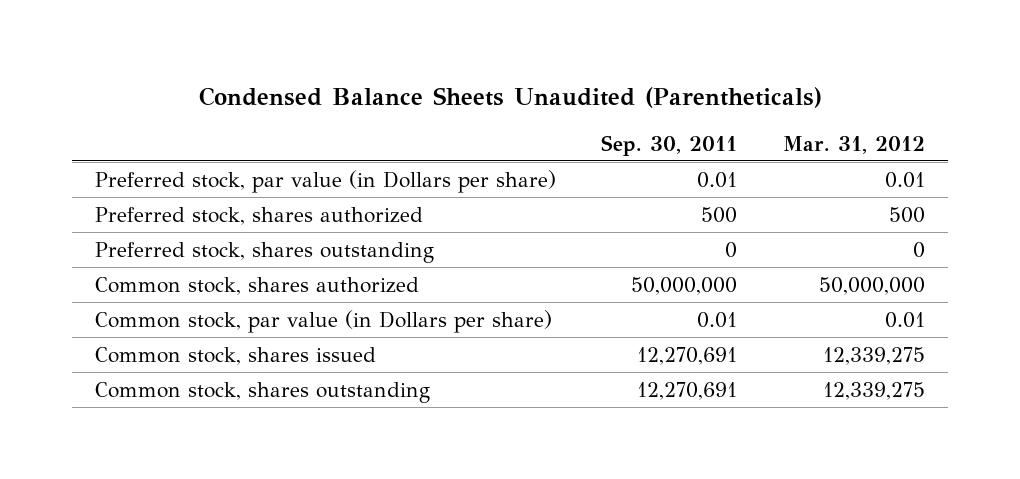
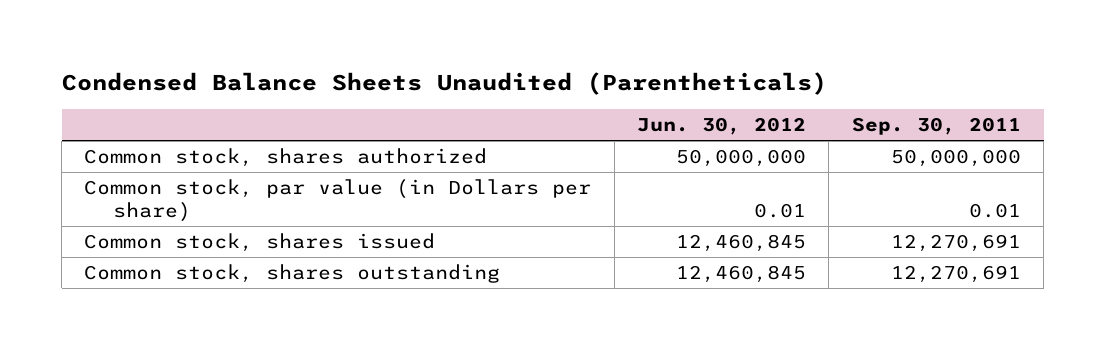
[783,135,926,154] Mar. 31, 2012 -> none
none -> [637,117,807,136] Jun. 30, 2012
[94,169,556,193] Preferred stock, par value (in Dollars per share) -> none
[94,206,423,225] Preferred stock, shares authorized -> none
[94,241,434,263] Preferred stock, shares outstanding -> none

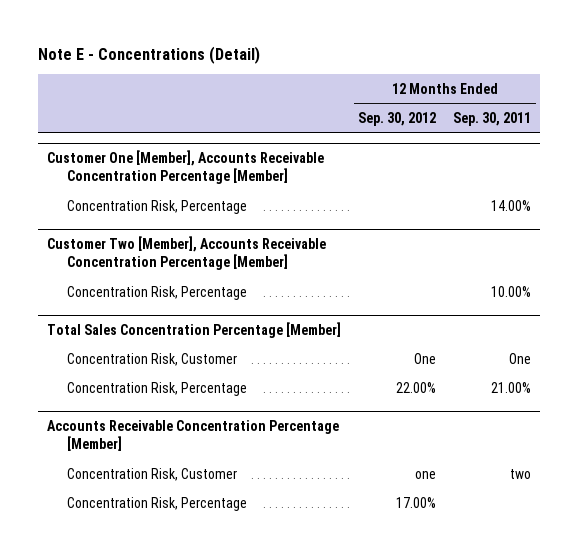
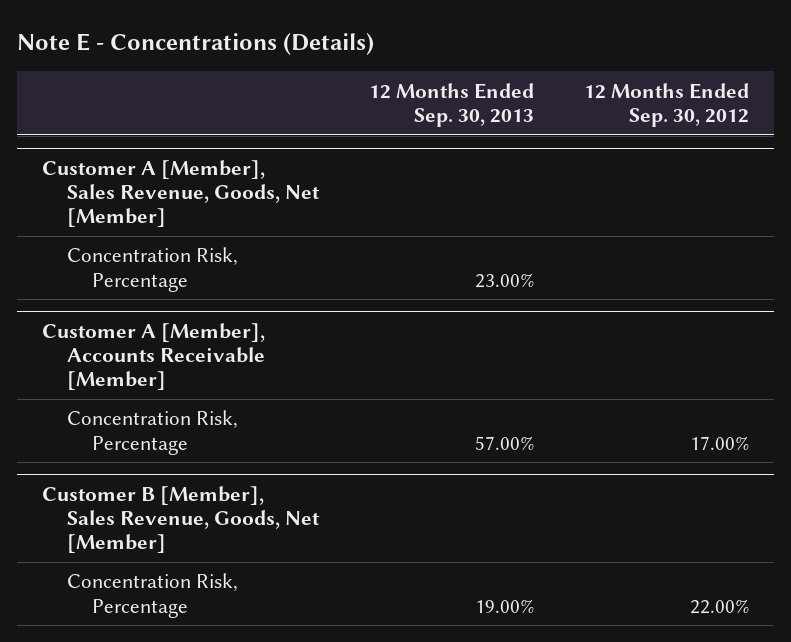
[38,46,261,65] Note E - Concentrations (Detail) -> [17,33,375,56] Note E - Concentrations (Details)
[453,112,532,127] Sep. 30, 2011 -> none
none -> [368,82,534,127] 12 Months Ended Sep. 30, 2013
[46,149,324,184] Customer One [Member], Accounts Receivable Concentration Percentage [Member] -> none
[67,199,248,214] Concentration Risk, Percentage -> none
[46,235,326,270] Customer Two [Member], Accounts Receivable Concentration Percentage [Member] -> none
none -> [42,159,320,228] Customer A [Member], Sales Revenue, Goods, Net [Member]
[46,321,341,338] Total Sales Concentration Percentage [Member] -> none
[67,352,238,366] Concentration Risk, Customer -> none
[67,381,248,396] Concentration Risk, Percentage -> none
[46,419,339,451] Accounts Receivable Concentration Percentage [Member] -> none
[67,467,238,481] Concentration Risk, Customer -> none
none -> [42,322,266,391] Customer A [Member], Accounts Receivable [Member]
none -> [42,485,320,554] Customer B [Member], Sales Revenue, Goods, Net [Member]
none -> [66,573,238,618] Concentration Risk, Percentage

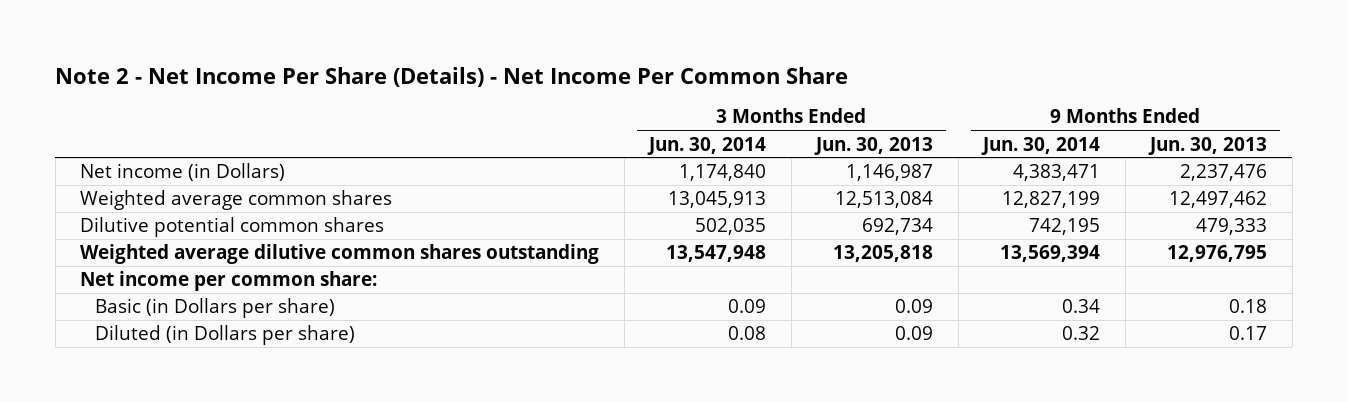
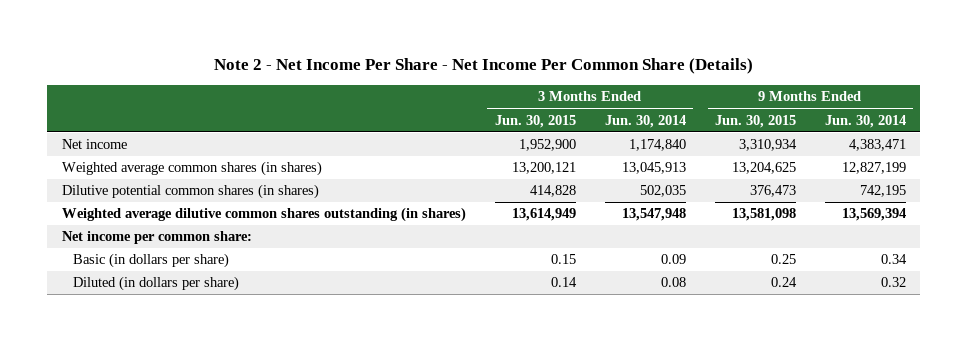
[55,67,849,88] Note 2 - Net Income Per Share (Details) - Net Income Per Common Share -> [213,58,753,75] Note 2 - Net Income Per Share - Net Income Per Common Share (Details)
[814,136,934,155] Jun. 30, 2013 -> none
[1148,136,1268,155] Jun. 30, 2013 -> none
none -> [494,114,576,128] Jun. 30, 2015
none -> [714,114,796,128] Jun. 30, 2015
[80,163,286,182] Net income (in Dollars) -> [61,139,127,150] Net income
[80,190,393,211] Weighted average common shares -> [61,161,322,177] Weighted average common shares (in shares)
[80,217,385,238] Dilutive potential common shares -> [61,184,319,200] Dilutive potential common shares (in shares)
[80,244,600,265] Weighted average dilutive common shares outstanding -> [61,207,466,223] Weighted average dilutive common shares outstanding (in shares)
[95,298,336,319] Basic (in Dollars per share) -> [73,253,230,269] Basic (in dollars per share)
[95,325,356,346] Diluted (in Dollars per share) -> [73,276,240,292] Diluted (in dollars per share)

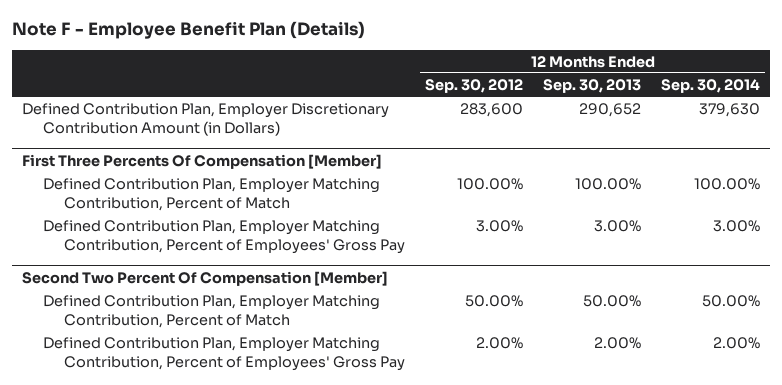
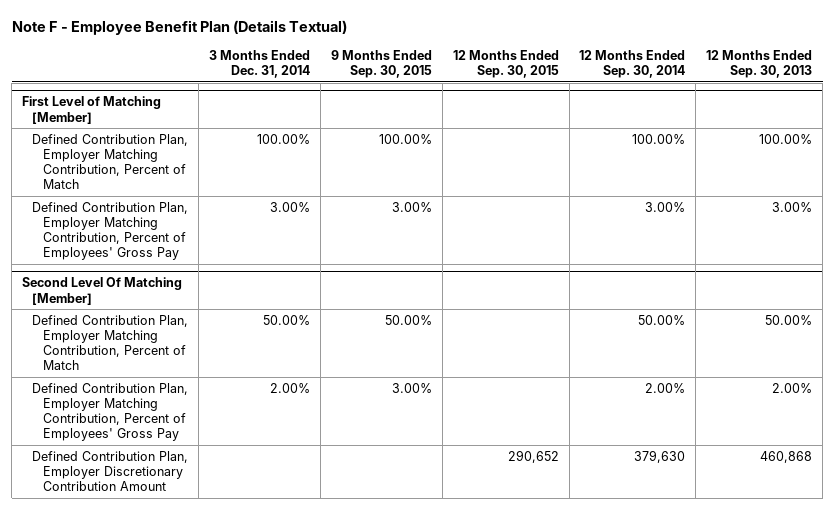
[11,20,365,39] Note F - Employee Benefit Plan (Details) -> [11,19,347,35] Note F - Employee Benefit Plan (Details Textual)
[425,79,524,94] Sep. 30, 2012 -> none
none -> [209,49,311,79] 3 Months Ended Dec. 31, 2014
none -> [330,49,432,79] 9 Months Ended Sep. 30, 2015
none -> [452,49,559,79] 12 Months Ended Sep. 30, 2015
[21,103,389,136] Defined Contribution Plan, Employer Discretionary Contribution Amount (in Dollars) -> none
[21,153,382,169] First Three Percents Of Compensation [Member] -> none
none -> [22,96,162,124] First Level of Matching [Member]
[21,270,388,286] Second Two Percent Of Compensation [Member] -> none
none -> [22,277,183,305] Second Level Of Matching [Member]
none -> [32,450,189,492] Defined Contribution Plan, Employer Discretionary Contribution Amount

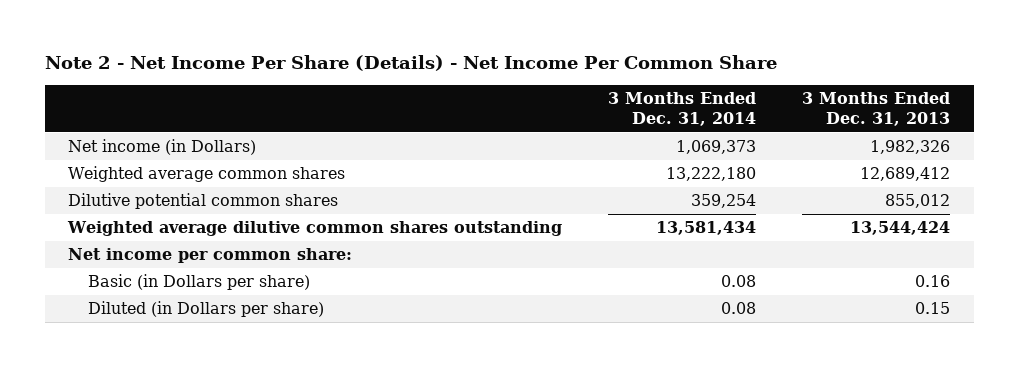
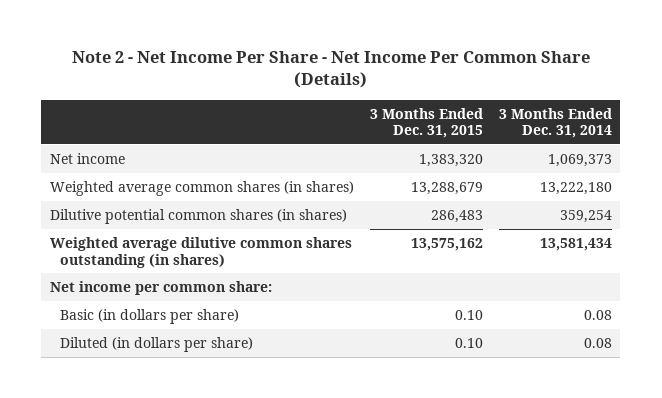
[44,55,777,72] Note 2 - Net Income Per Share (Details) - Net Income Per Common Share -> [71,51,590,89] Note 2 - Net Income Per Share - Net Income Per Common Share (Details)
[802,92,951,126] 3 Months Ended Dec. 31, 2013 -> none
none -> [369,107,483,139] 3 Months Ended Dec. 31, 2015
[67,139,256,156] Net income (in Dollars) -> [49,152,125,164] Net income
[67,166,345,183] Weighted average common shares -> [49,180,354,196] Weighted average common shares (in shares)
[67,193,338,210] Dilutive potential common shares -> [49,208,347,224] Dilutive potential common shares (in shares)
[66,221,562,237] Weighted average dilutive common shares outstanding -> [49,236,352,268] Weighted average dilutive common shares outstanding (in shares)
[87,274,310,291] Basic (in Dollars per share) -> [59,308,239,324] Basic (in dollars per share)
[87,301,324,318] Diluted (in Dollars per share) -> [59,336,253,352] Diluted (in dollars per share)

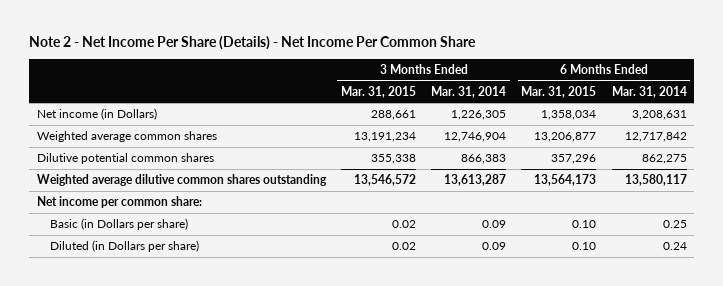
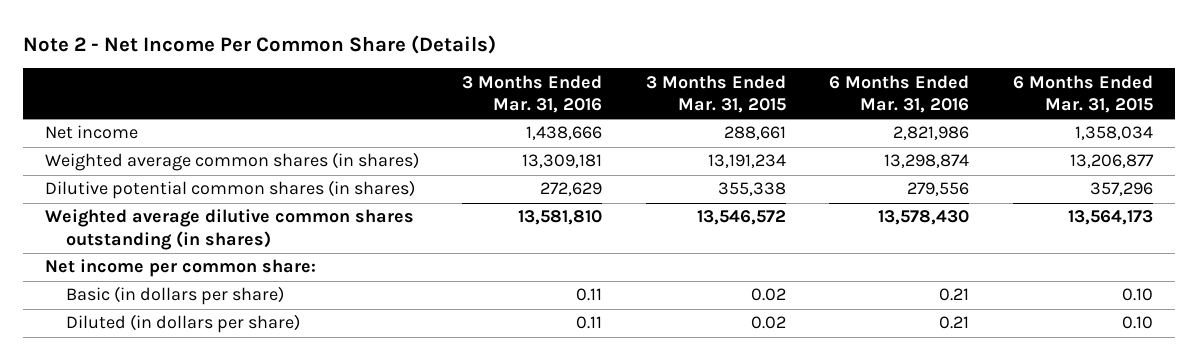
[29,36,477,51] Note 2 - Net Income Per Share (Details) - Net Income Per Common Share -> [22,34,496,54] Note 2 - Net Income Per Common Share (Details)
[431,85,507,98] Mar. 31, 2014 -> none
[611,85,687,98] Mar. 31, 2014 -> none
none -> [462,74,603,114] 3 Months Ended Mar. 31, 2016
none -> [829,74,970,114] 6 Months Ended Mar. 31, 2016
[36,108,157,121] Net income (in Dollars) -> [44,125,138,140] Net income
[36,131,217,143] Weighted average common shares -> [44,152,419,172] Weighted average common shares (in shares)
[36,153,214,165] Dilutive potential common shares -> [44,180,415,200] Dilutive potential common shares (in shares)
[36,174,327,187] Weighted average dilutive common shares outstanding -> [44,209,414,250] Weighted average dilutive common shares outstanding (in shares)
[49,218,188,231] Basic (in Dollars per share) -> [65,286,284,306] Basic (in dollars per share)
[49,240,199,253] Diluted (in Dollars per share) -> [65,314,300,334] Diluted (in dollars per share)

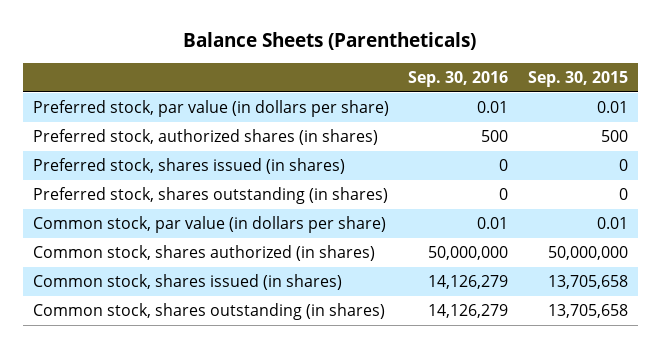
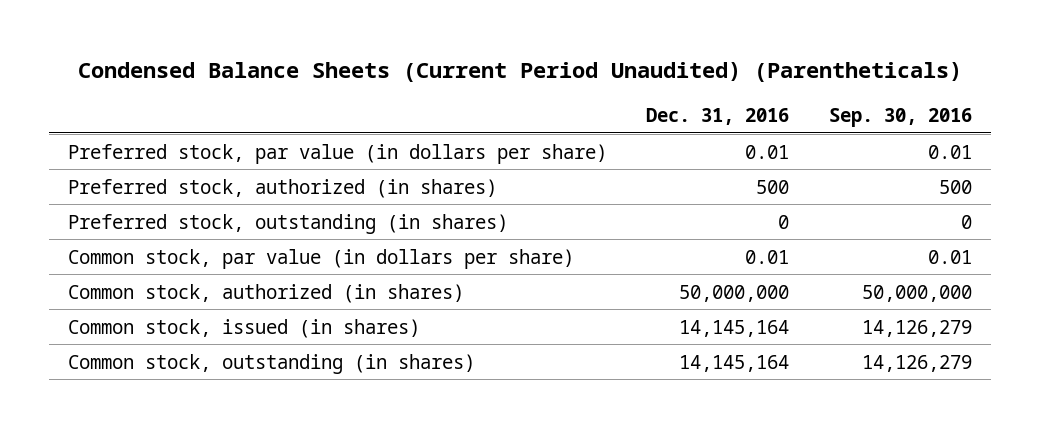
[183,32,477,51] Balance Sheets (Parentheticals) -> [77,62,962,83] Condensed Balance Sheets (Current Period Unaudited) (Parentheticals)
[528,71,629,88] Sep. 30, 2015 -> none
none -> [646,107,790,125] Dec. 31, 2016
[32,157,345,174] Preferred stock, shares issued (in shares) -> none
[32,128,378,145] Preferred stock, authorized shares (in shares) -> [68,178,498,198] Preferred stock, authorized (in shares)
[32,186,388,204] Preferred stock, shares outstanding (in shares) -> [68,213,509,234] Preferred stock, outstanding (in shares)
[32,244,375,261] Common stock, shares authorized (in shares) -> [68,283,465,303] Common stock, authorized (in shares)
[32,273,342,290] Common stock, shares issued (in shares) -> [68,318,421,338] Common stock, issued (in shares)
[32,302,385,320] Common stock, shares outstanding (in shares) -> [68,353,476,374] Common stock, outstanding (in shares)

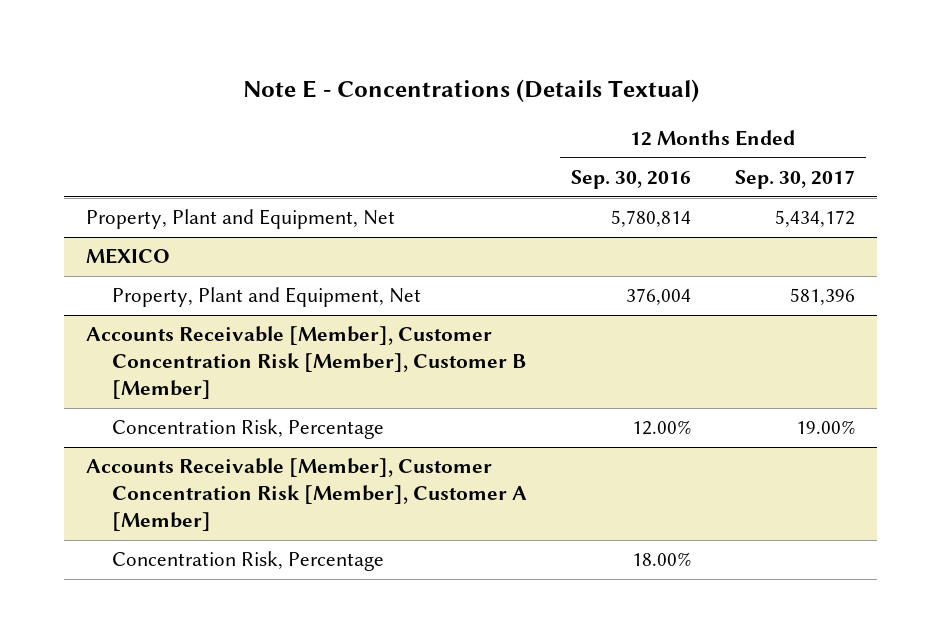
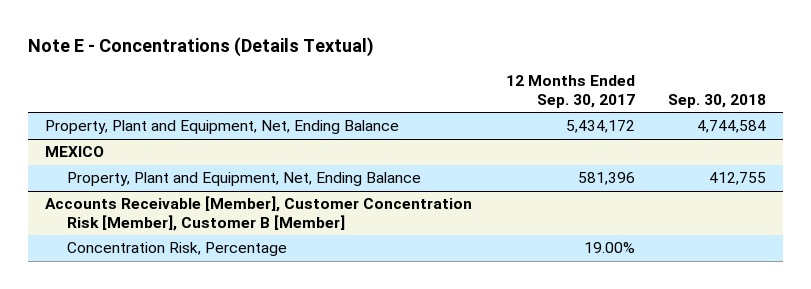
[570,170,691,190] Sep. 30, 2016 -> none
none -> [668,93,767,108] Sep. 30, 2018
[86,209,396,230] Property, Plant and Equipment, Net -> [45,120,400,135] Property, Plant and Equipment, Net, Ending Balance
[111,287,421,308] Property, Plant and Equipment, Net -> [66,172,421,187] Property, Plant and Equipment, Net, Ending Balance
[86,458,527,531] Accounts Receivable [Member], Customer Concentration Risk [Member], Customer A [Member] -> none
[111,551,384,572] Concentration Risk, Percentage -> none

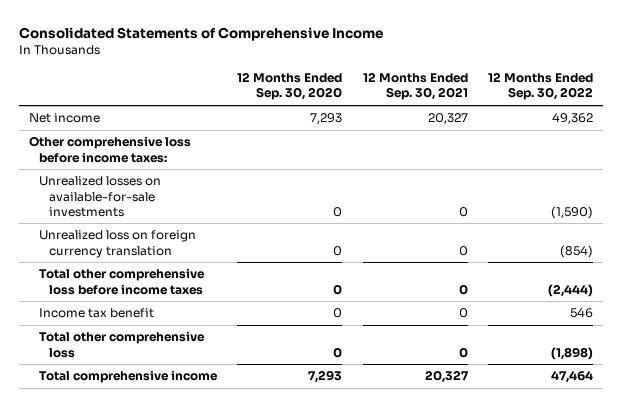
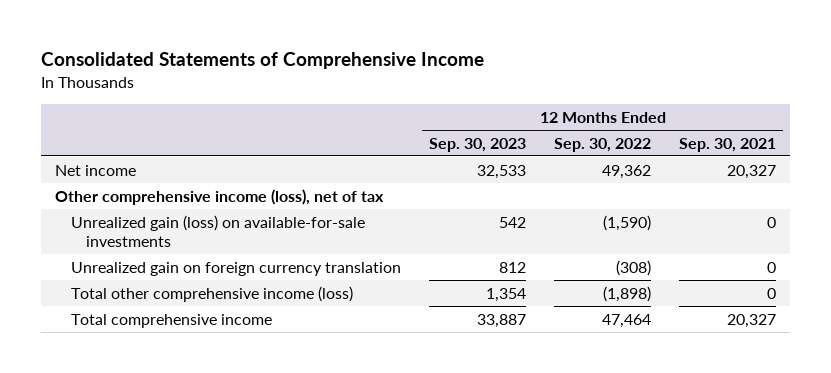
[237,72,343,101] 12 Months Ended Sep. 30, 2020 -> none
none -> [428,137,526,152] Sep. 30, 2023
[39,268,206,295] Total other comprehensive loss before income taxes -> none
[39,308,155,319] Income tax benefit -> none
[29,136,192,163] Other comprehensive loss before income taxes: -> [55,188,385,205] Other comprehensive income (loss), net of tax
[39,176,162,217] Unrealized losses on available-for-sale investments -> [70,214,365,248] Unrealized gain (loss) on available-for-sale investments
[39,230,197,258] Unrealized loss on foreign currency translation -> [70,261,401,276] Unrealized gain on foreign currency translation
[559,244,593,258] (854) -> [616,259,652,276] (308)
[39,331,206,358] Total other comprehensive loss -> [70,285,353,302] Total other comprehensive income (loss)

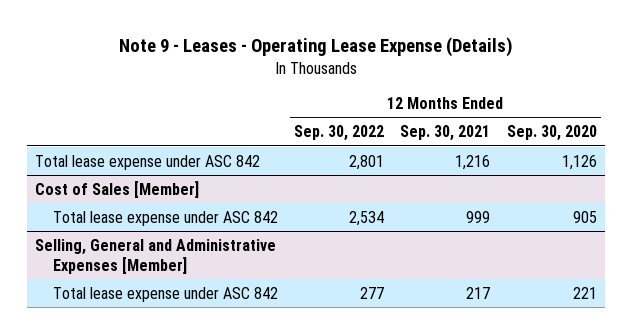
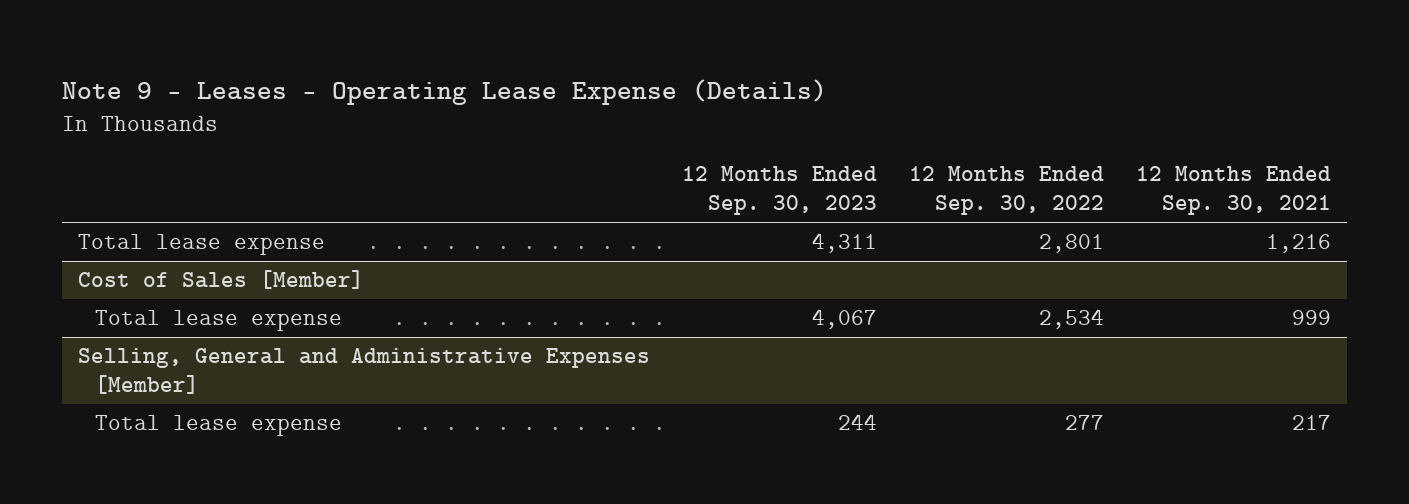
[506,125,597,142] Sep. 30, 2020 -> none
none -> [682,166,878,216] 12 Months Ended Sep. 30, 2023
[35,154,261,170] Total lease expense under ASC 842 -> [78,234,326,256] Total lease expense
[52,210,278,226] Total lease expense under ASC 842 -> [95,310,343,332] Total lease expense
[52,286,278,302] Total lease expense under ASC 842 -> [95,415,343,437] Total lease expense

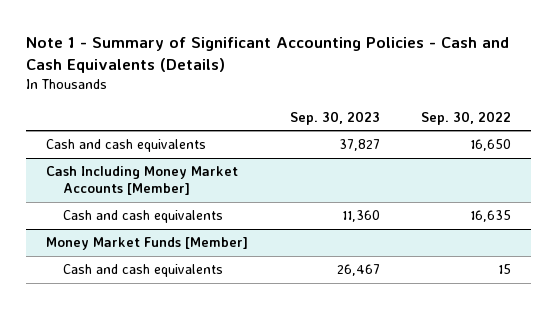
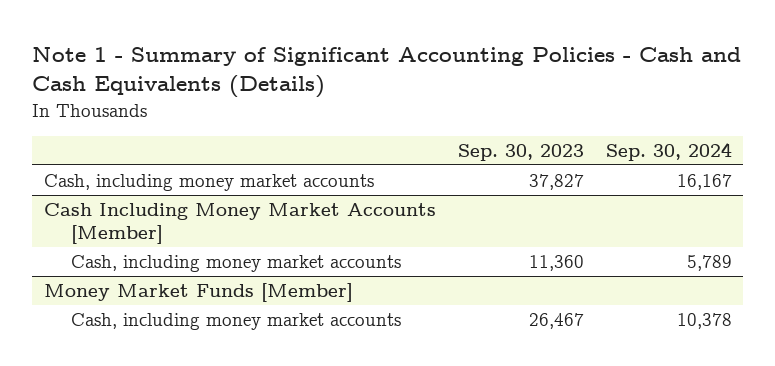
[420,110,511,125] Sep. 30, 2022 -> none
none -> [605,141,732,161] Sep. 30, 2024
[46,139,207,153] Cash and cash equivalents -> [43,174,374,192] Cash, including money market accounts
[62,210,223,224] Cash and cash equivalents -> [71,255,402,273] Cash, including money market accounts
[62,264,223,278] Cash and cash equivalents -> [71,313,402,331] Cash, including money market accounts

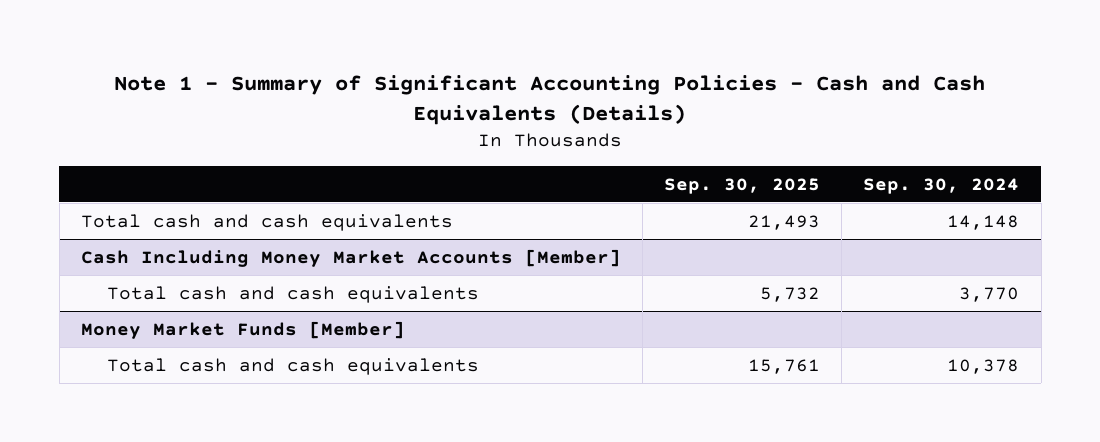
[457,143,584,161] Sep. 30, 2023 -> none
none -> [664,177,821,194] Sep. 30, 2025
[43,174,374,192] Cash, including money market accounts -> none
none -> [81,213,454,231] Total cash and cash equivalents
[71,255,402,273] Cash, including money market accounts -> none
none -> [106,285,479,303] Total cash and cash equivalents
[71,313,402,331] Cash, including money market accounts -> [106,357,479,375] Total cash and cash equivalents

